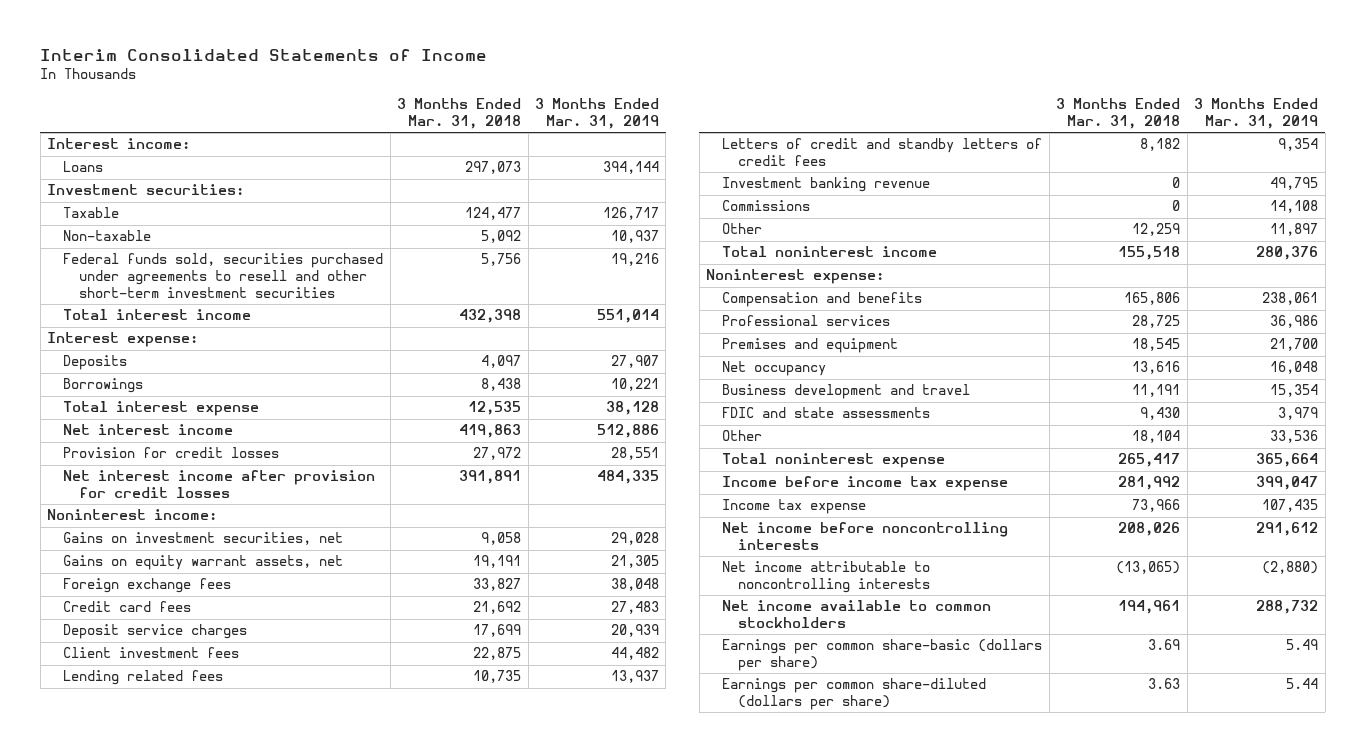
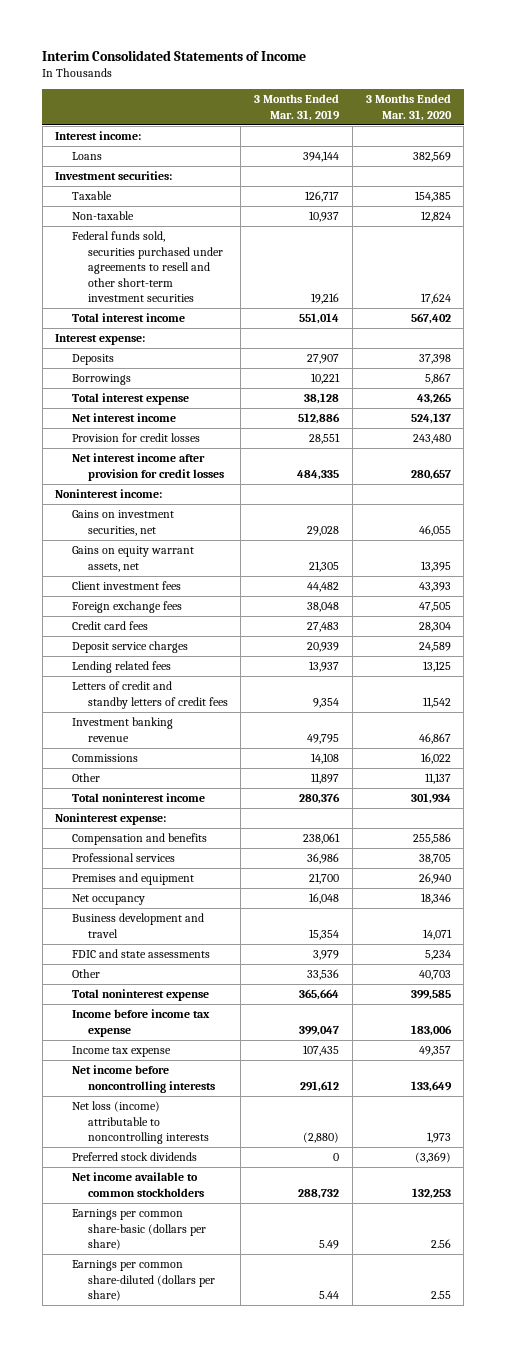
[397,98,522,129] 3 Months Ended Mar. 31, 2018 -> none
none -> [365,94,452,121] 3 Months Ended Mar. 31, 2020
[63,647,240,659] Client investment fees -> [71,581,181,591] Client investment fees
[722,561,931,594] Net income attributable to noncontrolling interests -> [71,1101,209,1145] Net loss (income) attributable to noncontrolling interests
none -> [71,1152,197,1162] Preferred stock dividends

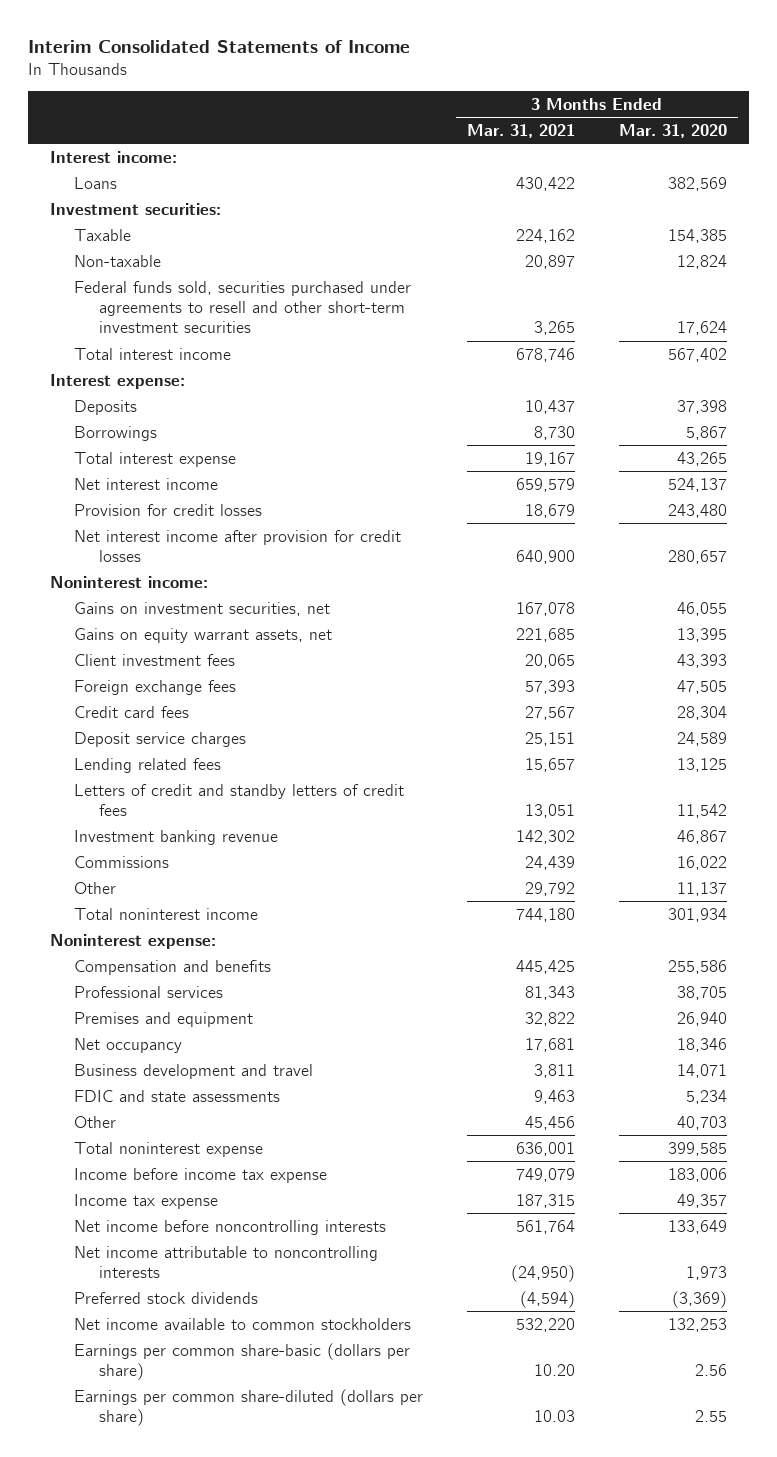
[254,94,341,121] 3 Months Ended Mar. 31, 2019 -> none
none -> [467,123,576,138] Mar. 31, 2021
[71,1101,209,1145] Net loss (income) attributable to noncontrolling interests -> [74,1245,379,1278] Net income attributable to noncontrolling interests

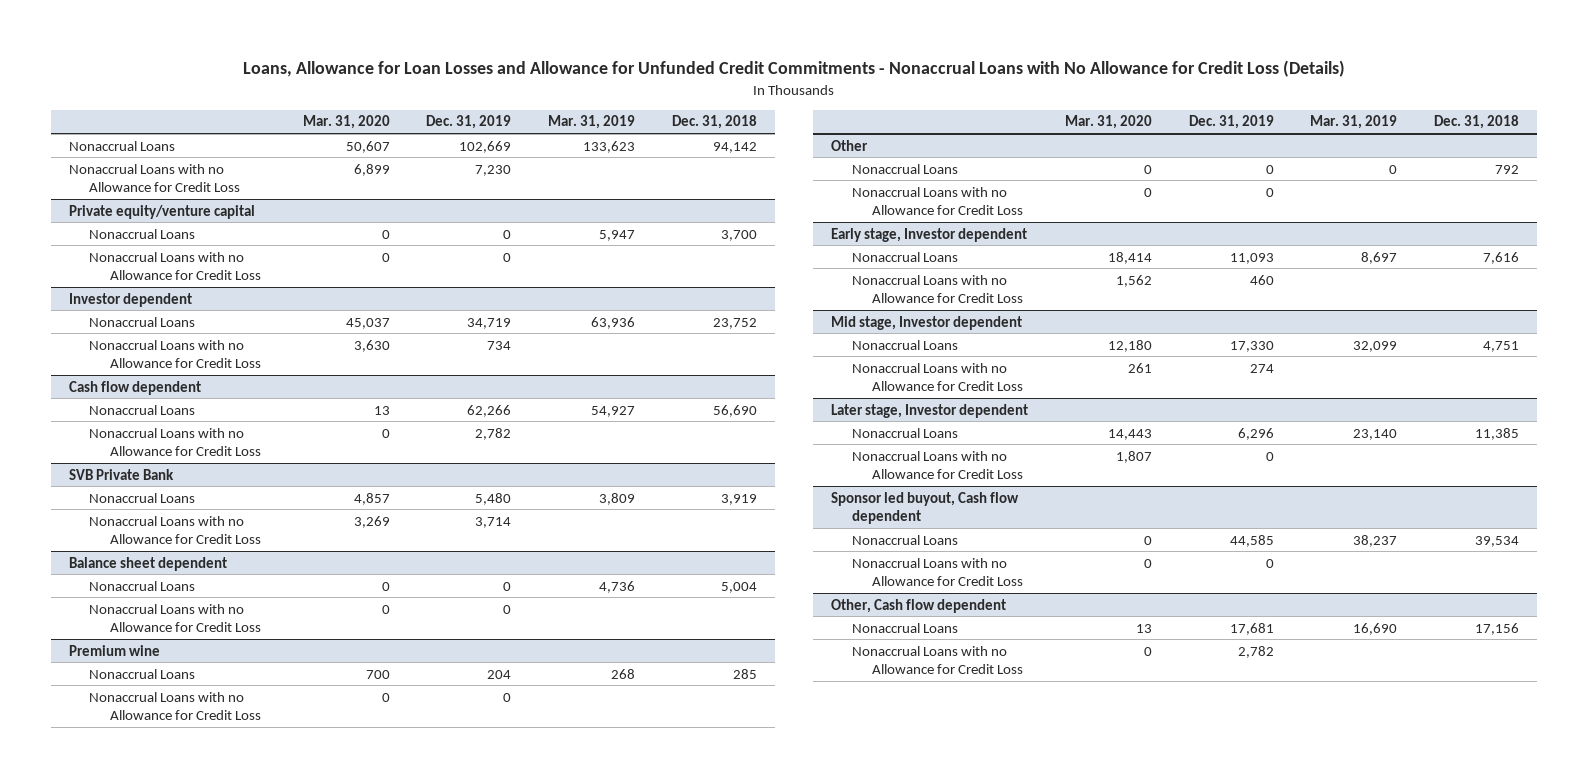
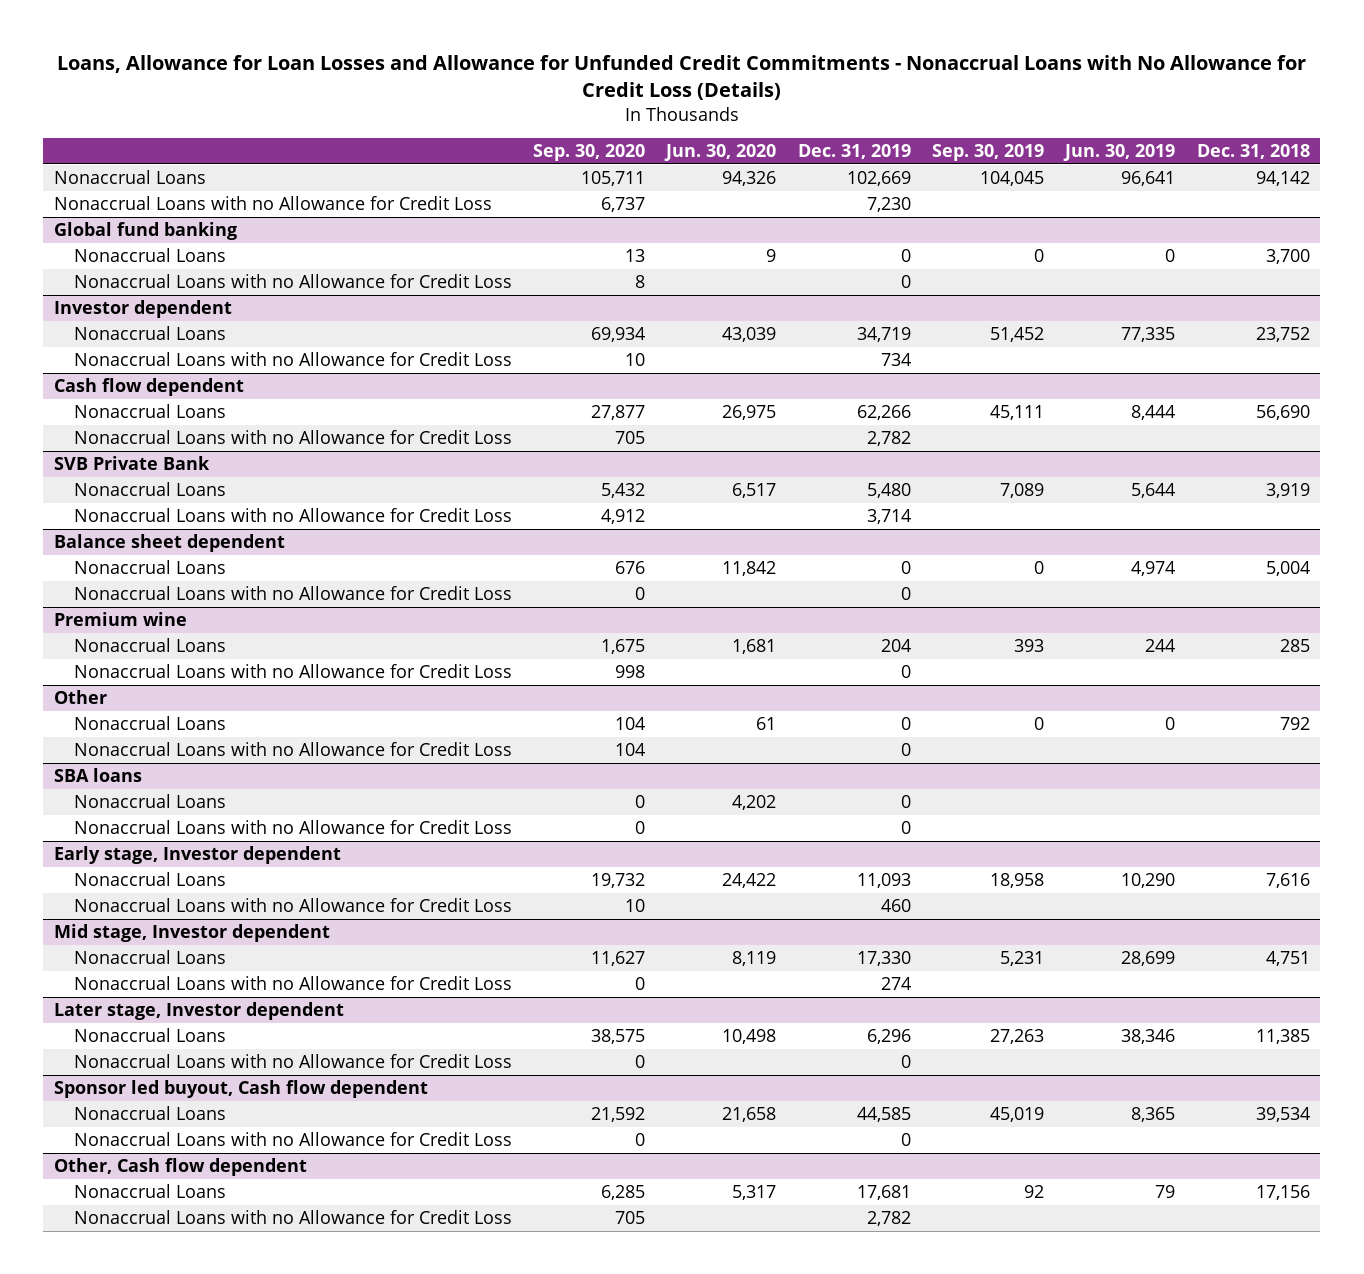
[302,115,390,130] Mar. 31, 2020 -> none
[548,115,636,130] Mar. 31, 2019 -> none
none -> [533,144,646,162] Sep. 30, 2020
none -> [664,144,777,162] Jun. 30, 2020
none -> [932,144,1045,162] Sep. 30, 2019
none -> [1063,144,1176,162] Jun. 30, 2019
[69,204,256,219] Private equity/venture capital -> [54,221,238,240] Global fund banking
none -> [54,767,143,782] SBA loans
none -> [73,793,226,808] Nonaccrual Loans
none -> [73,819,512,834] Nonaccrual Loans with no Allowance for Credit Loss

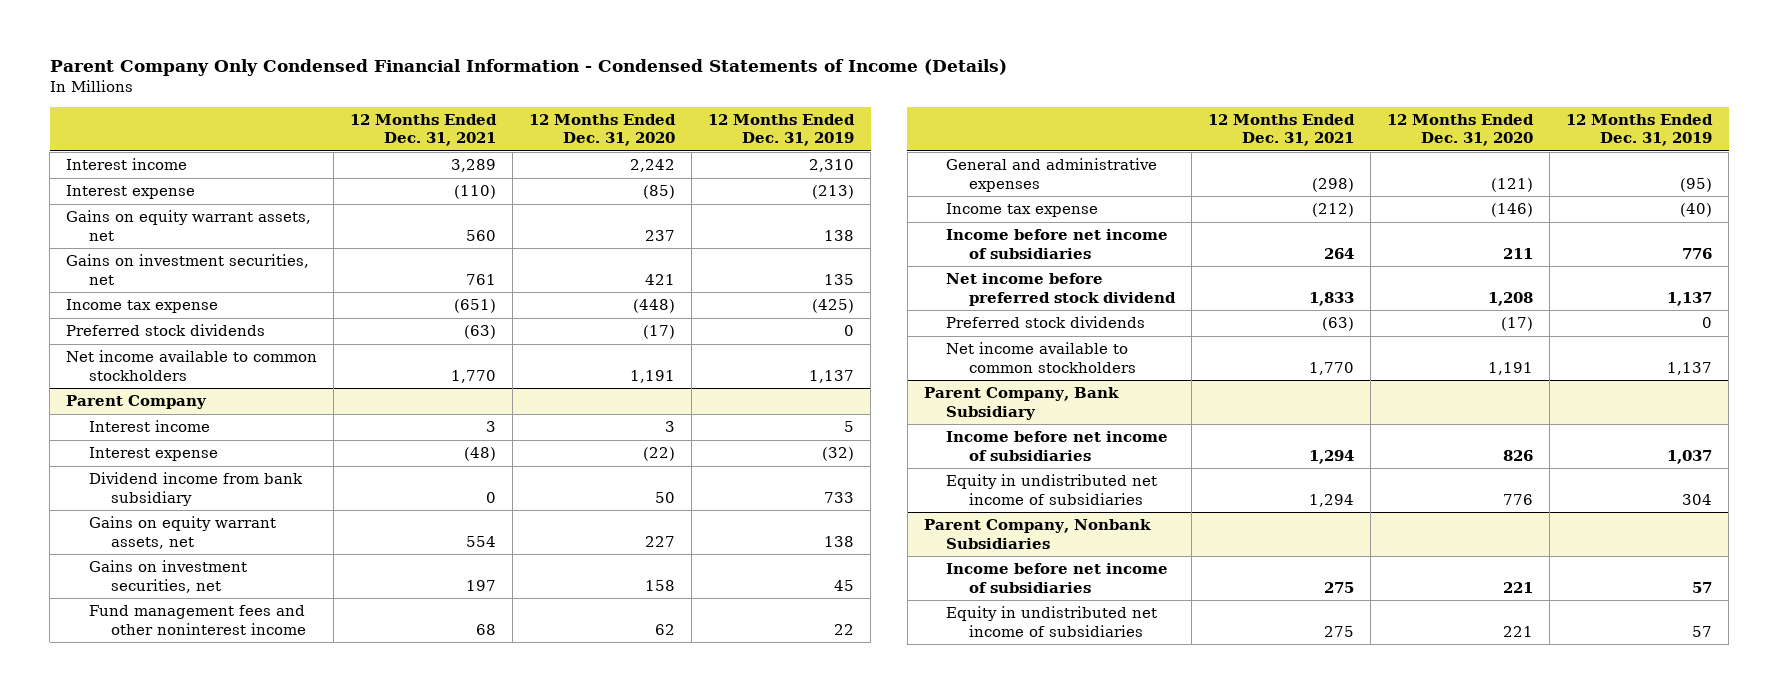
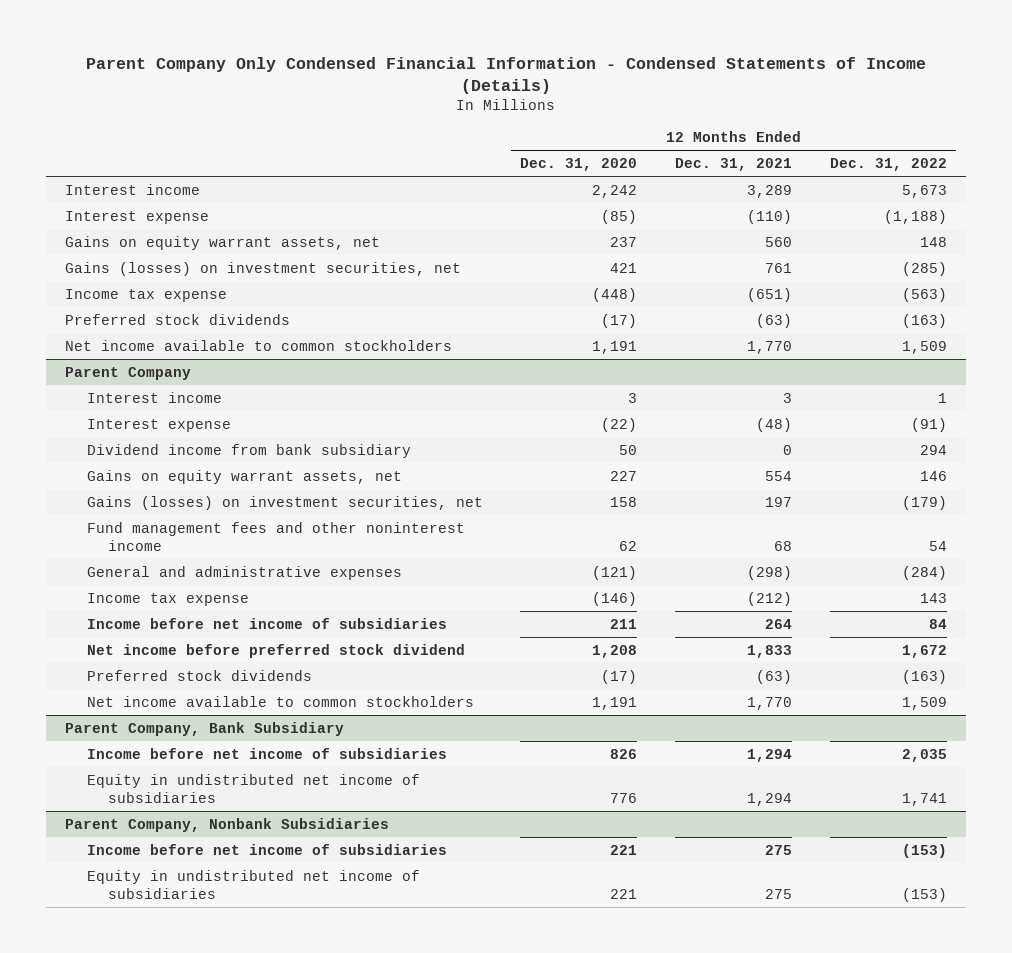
[708,113,856,147] 12 Months Ended Dec. 31, 2019 -> none
none -> [829,158,947,172] Dec. 31, 2022
[66,254,310,285] Gains on investment securities, net -> [65,261,462,276] Gains (losses) on investment securities, net
[88,560,247,593] Gains on investment securities, net -> [86,495,483,510] Gains (losses) on investment securities, net

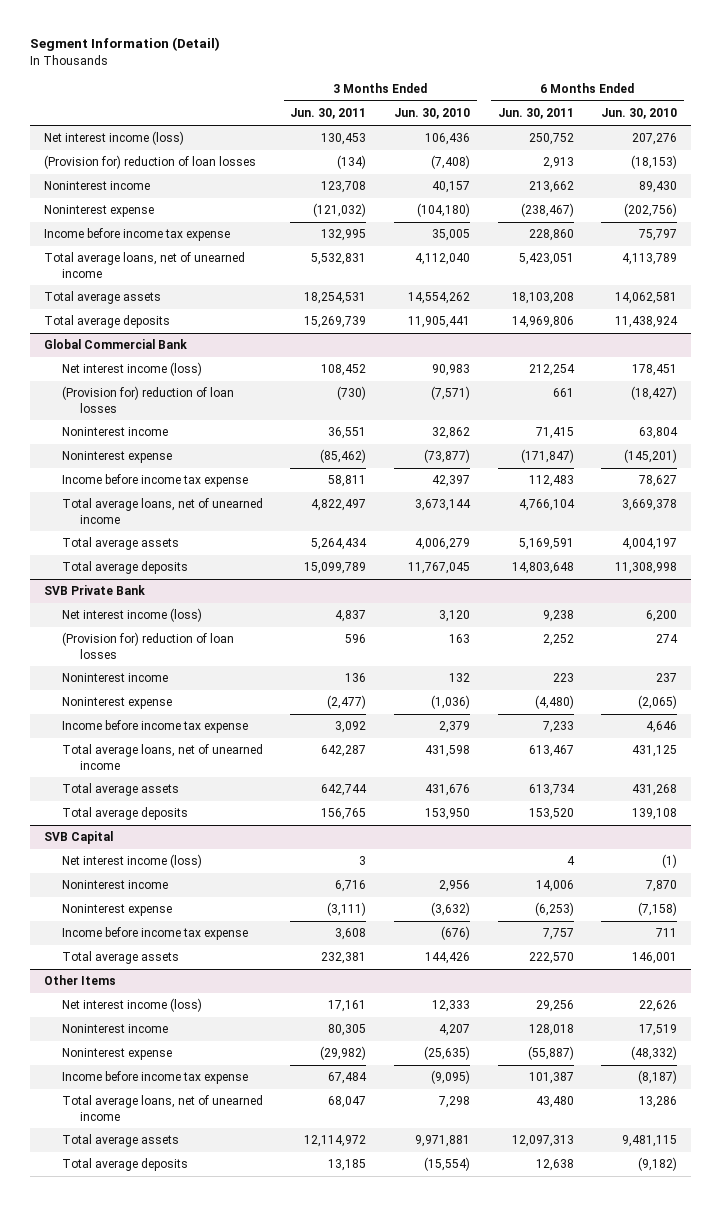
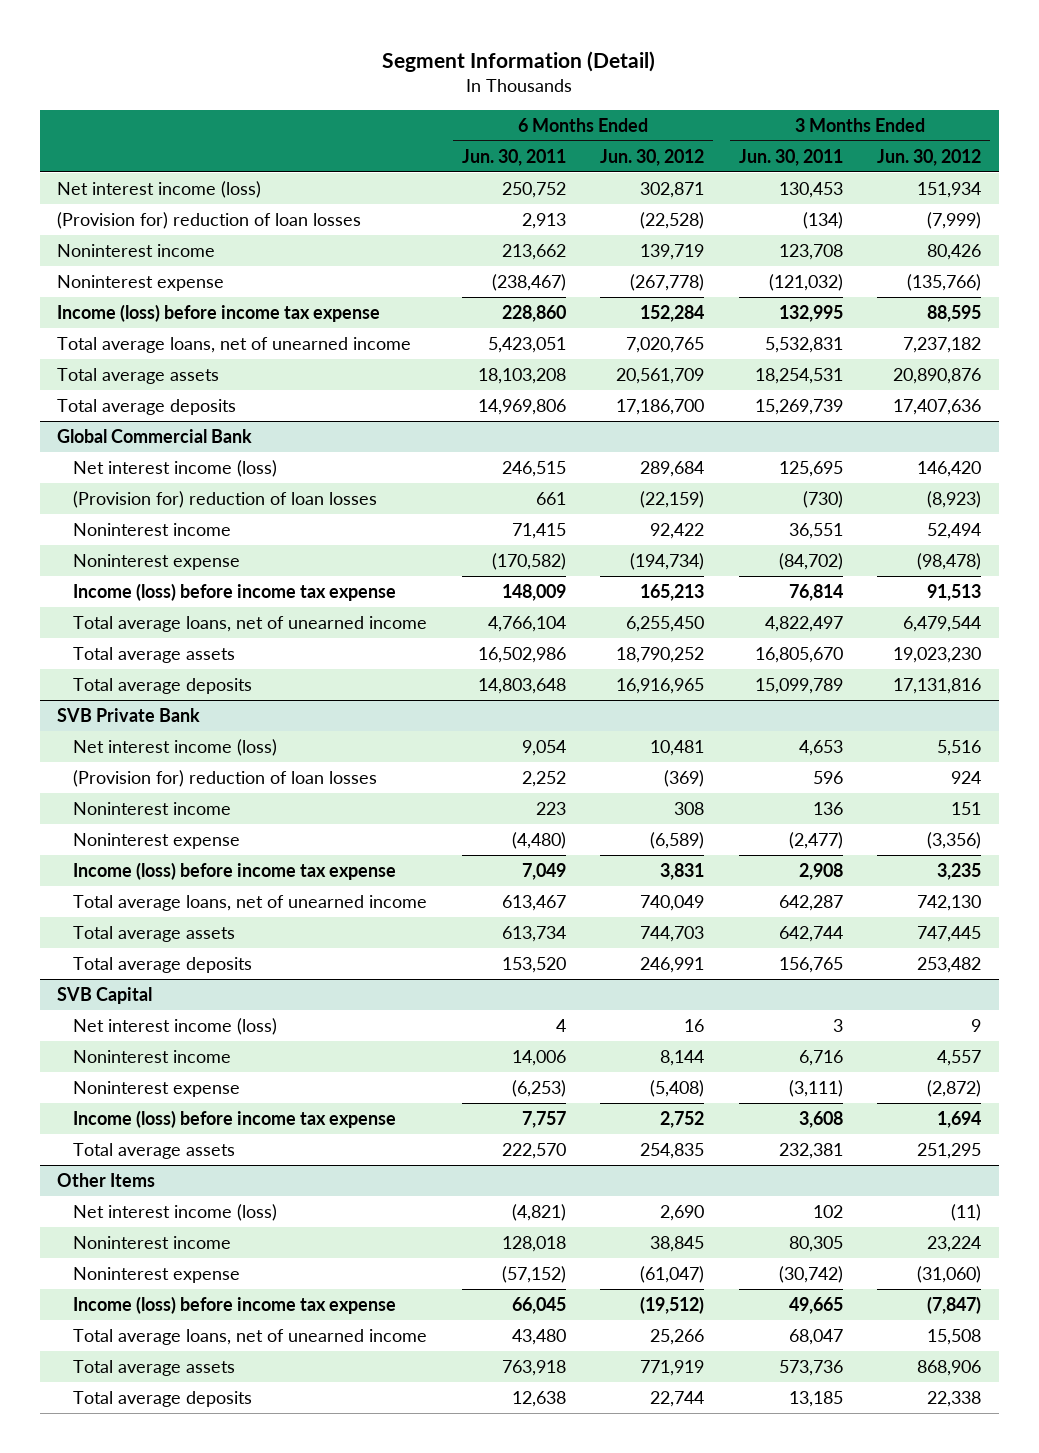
[394,108,471,120] Jun. 30, 2010 -> none
[601,108,678,120] Jun. 30, 2010 -> none
none -> [600,148,705,166] Jun. 30, 2012
none -> [877,148,982,166] Jun. 30, 2012
[43,228,230,242] Income before income tax expense -> [57,303,381,322] Income (loss) before income tax expense
[321,364,367,377] 108,452 -> [778,460,843,477] 125,695
[528,364,575,377] 212,254 -> [501,460,566,477] 246,515
[320,449,367,464] (85,462) -> [778,552,843,570] (84,702)
[520,449,574,464] (171,847) -> [491,552,566,570] (170,582)
[61,474,248,488] Income before income tax expense -> [73,582,397,601] Income (loss) before income tax expense
[328,475,367,488] 58,811 -> [788,583,843,601] 76,814
[528,475,574,488] 112,483 -> [501,583,566,601] 148,009
[311,538,368,551] 5,264,434 -> [754,646,843,663] 16,805,670
[518,538,574,551] 5,169,591 -> [477,646,566,663] 16,502,986
[335,610,367,623] 4,837 -> [798,739,843,756] 4,653
[542,610,574,623] 9,238 -> [521,739,566,756] 9,054
[61,720,248,734] Income before income tax expense -> [73,861,397,880] Income (loss) before income tax expense
[335,721,367,734] 3,092 -> [798,862,843,880] 2,908
[542,721,574,734] 7,233 -> [521,862,566,880] 7,049
[61,927,248,941] Income before income tax expense -> [73,1109,397,1128] Income (loss) before income tax expense
[328,1000,367,1013] 17,161 -> [812,1204,843,1218] 102
[535,1000,574,1013] 29,256 -> [511,1203,566,1221] (4,821)
[320,1046,367,1061] (29,982) -> [778,1265,843,1283] (30,742)
[527,1046,574,1061] (55,887) -> [501,1265,566,1283] (57,152)
[61,1071,248,1085] Income before income tax expense -> [73,1295,397,1314] Income (loss) before income tax expense
[328,1072,368,1085] 67,484 -> [788,1296,843,1314] 49,665
[528,1072,574,1085] 101,387 -> [511,1296,566,1314] 66,045
[304,1135,367,1148] 12,114,972 -> [778,1359,843,1376] 573,736
[511,1135,574,1148] 12,097,313 -> [501,1359,566,1376] 763,918

